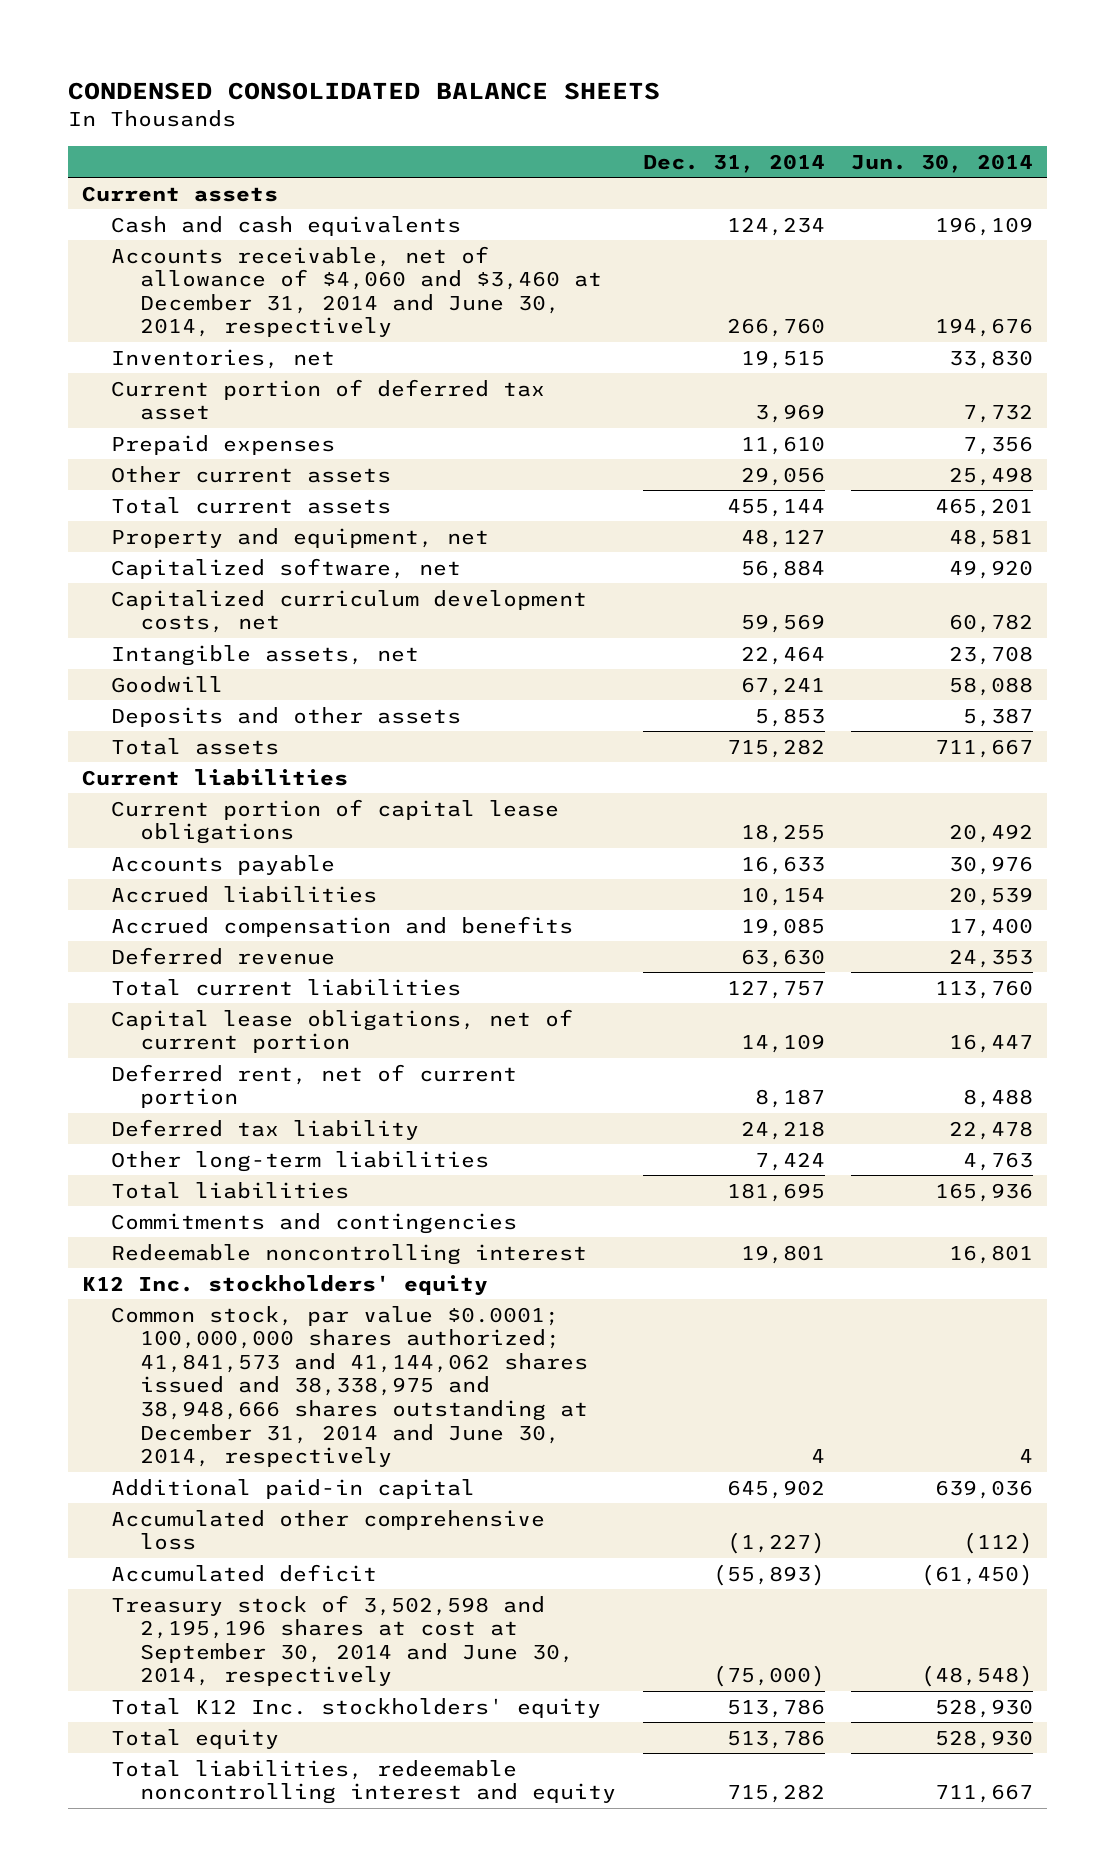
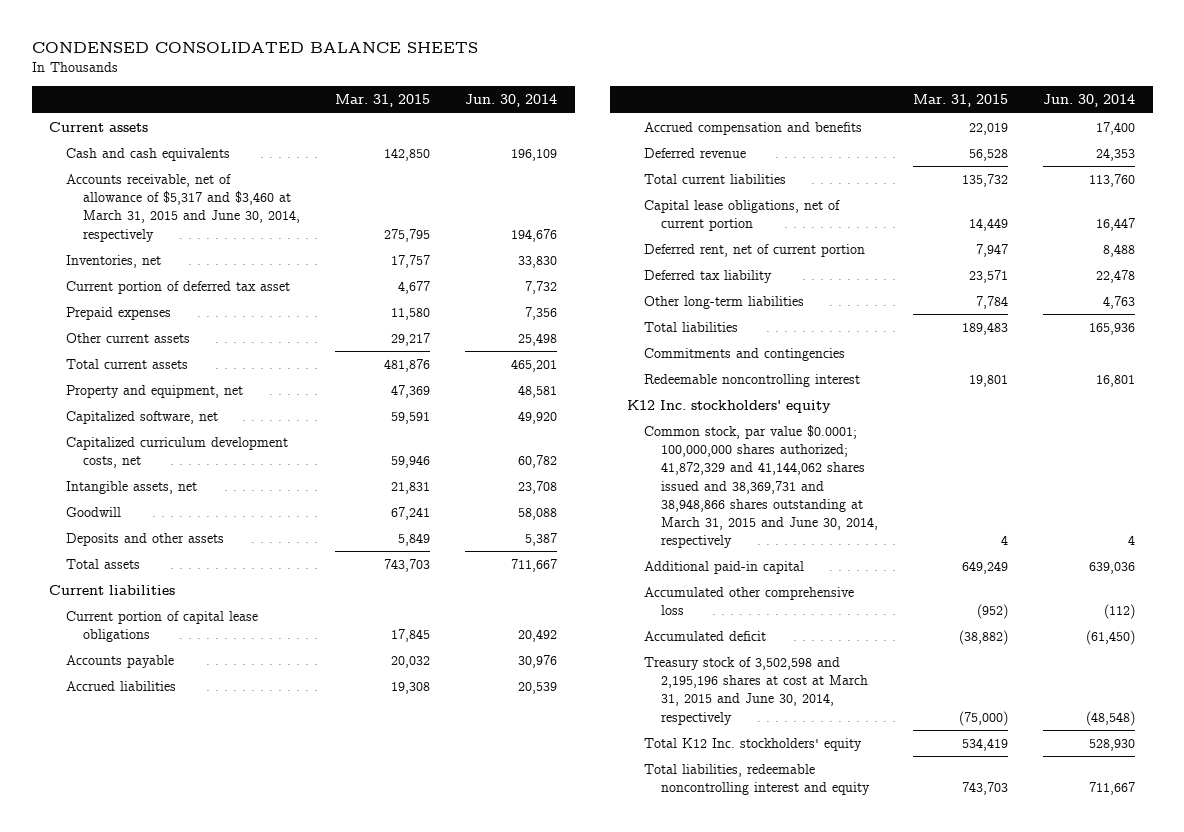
[642,153,825,173] Dec. 31, 2014 -> none
none -> [335,94,431,108] Mar. 31, 2015
[110,245,603,338] Accounts receivable, net of allowance of $4,060 and $3,460 at December 31, 2014 and June 30, 2014, respectively -> [66,173,301,242] Accounts receivable, net of allowance of $5,317 and $3,460 at March 31, 2015 and June 30, 2014, respectively
[110,1305,589,1468] Common stock, par value $0.0001; 100,000,000 shares authorized; 41,841,573 and 41,144,062 shares issued and 38,338,975 and 38,948,666 shares outstanding at December 31, 2014 and June 30, 2014, respectively -> [644,424,879,549] Common stock, par value $0.0001; 100,000,000 shares authorized; 41,872,329 and 41,144,062 shares issued and 38,369,731 and 38,948,866 shares outstanding at March 31, 2015 and June 30, 2014, respectively
[110,1594,575,1687] Treasury stock of 3,502,598 and 2,195,196 shares at cost at September 30, 2014 and June 30, 2014, respectively -> [644,656,869,725] Treasury stock of 3,502,598 and 2,195,196 shares at cost at March 31, 2015 and June 30, 2014, respectively
[110,1728,279,1749] Total equity -> none

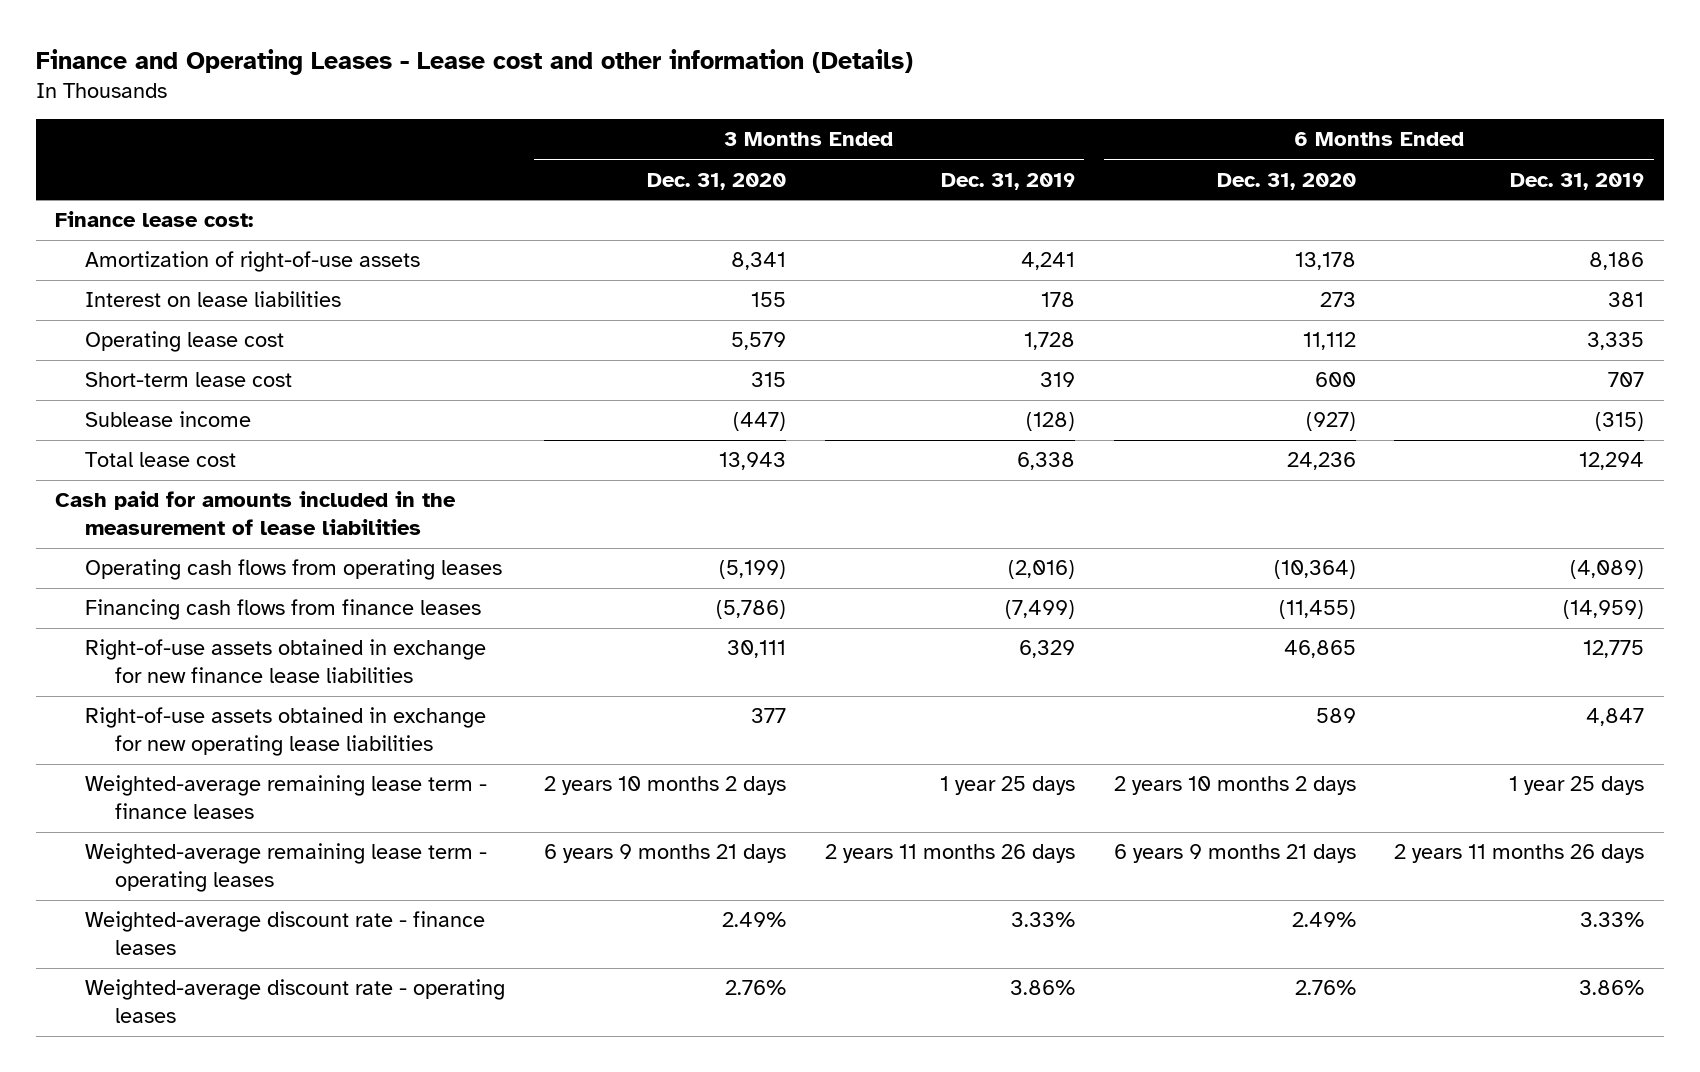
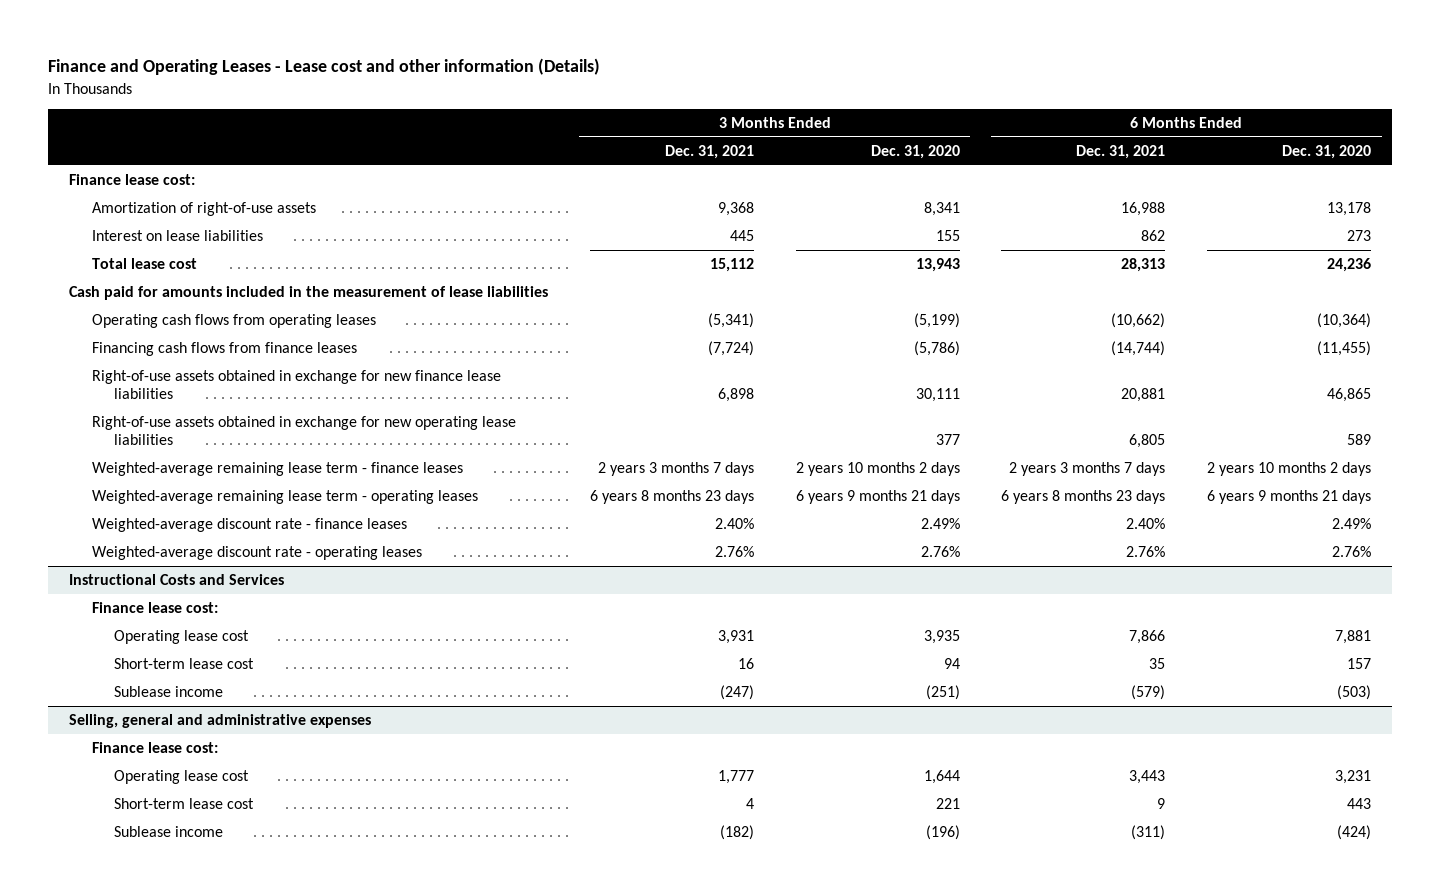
[940,172,1075,190] Dec. 31, 2019 -> none
[1510,172,1645,190] Dec. 31, 2019 -> none
none -> [664,144,754,159] Dec. 31, 2021
none -> [1076,144,1166,159] Dec. 31, 2021
[84,331,284,353] Operating lease cost -> none
[84,372,292,388] Short-term lease cost -> none
[84,411,251,428] Sublease income -> none
none -> [68,573,284,585] Instructional Costs and Services
none -> [91,601,218,613] Finance lease cost:
none -> [114,629,250,644] Operating lease cost
none -> [114,657,255,669] Short-term lease cost
none -> [114,685,224,697] Sublease income
none -> [68,713,371,728] Selling, general and administrative expenses
none -> [91,741,218,753] Finance lease cost:
none -> [114,769,250,784] Operating lease cost
none -> [114,797,255,809] Short-term lease cost
none -> [114,825,224,837] Sublease income

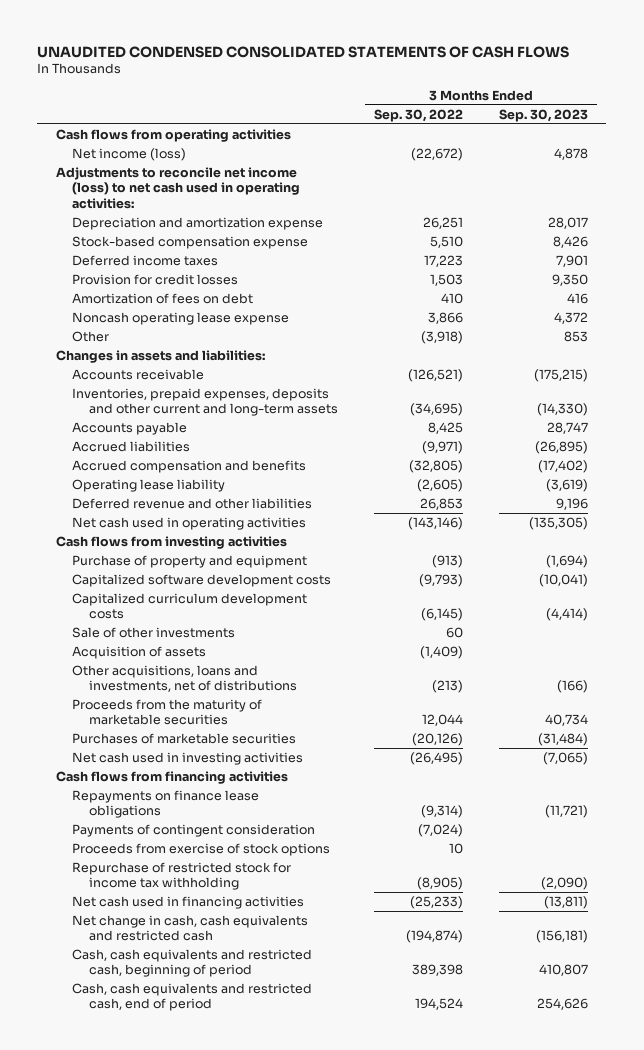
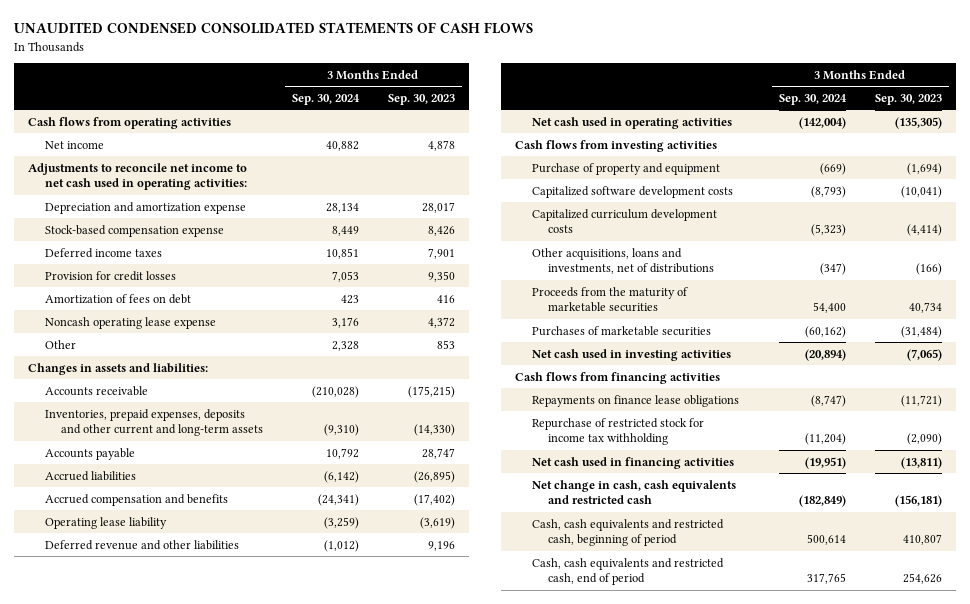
[373,108,463,122] Sep. 30, 2022 -> none
none -> [291,93,360,105] Sep. 30, 2024
[72,148,187,162] Net income (loss) -> [44,140,104,149] Net income
[55,167,301,209] Adjustments to reconcile net income (loss) to net cash used in operating activities: -> [27,162,247,191] Adjustments to reconcile net income to net cash used in operating activities:
[72,627,236,639] Sale of other investments -> none
[72,646,207,660] Acquisition of assets -> none
[72,824,316,838] Payments of contingent consideration -> none
[72,843,331,857] Proceeds from exercise of stock options -> none

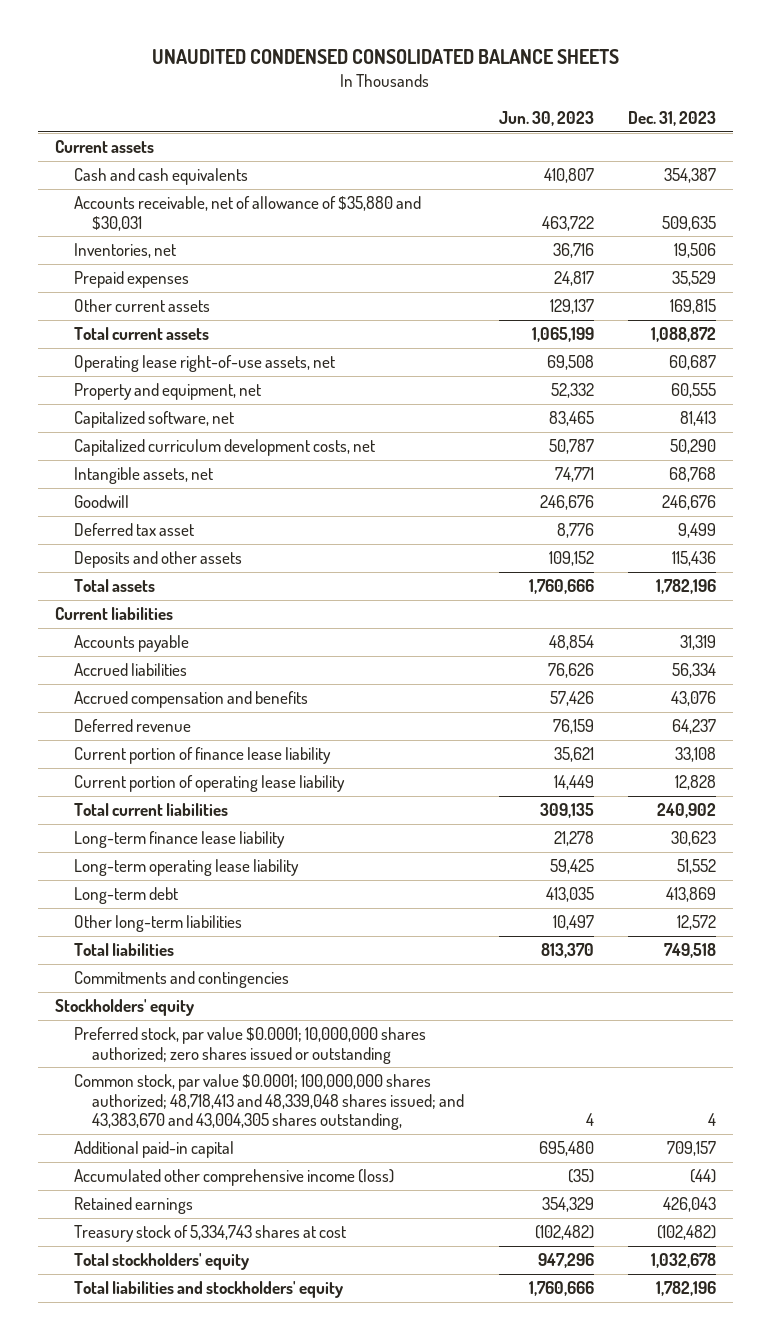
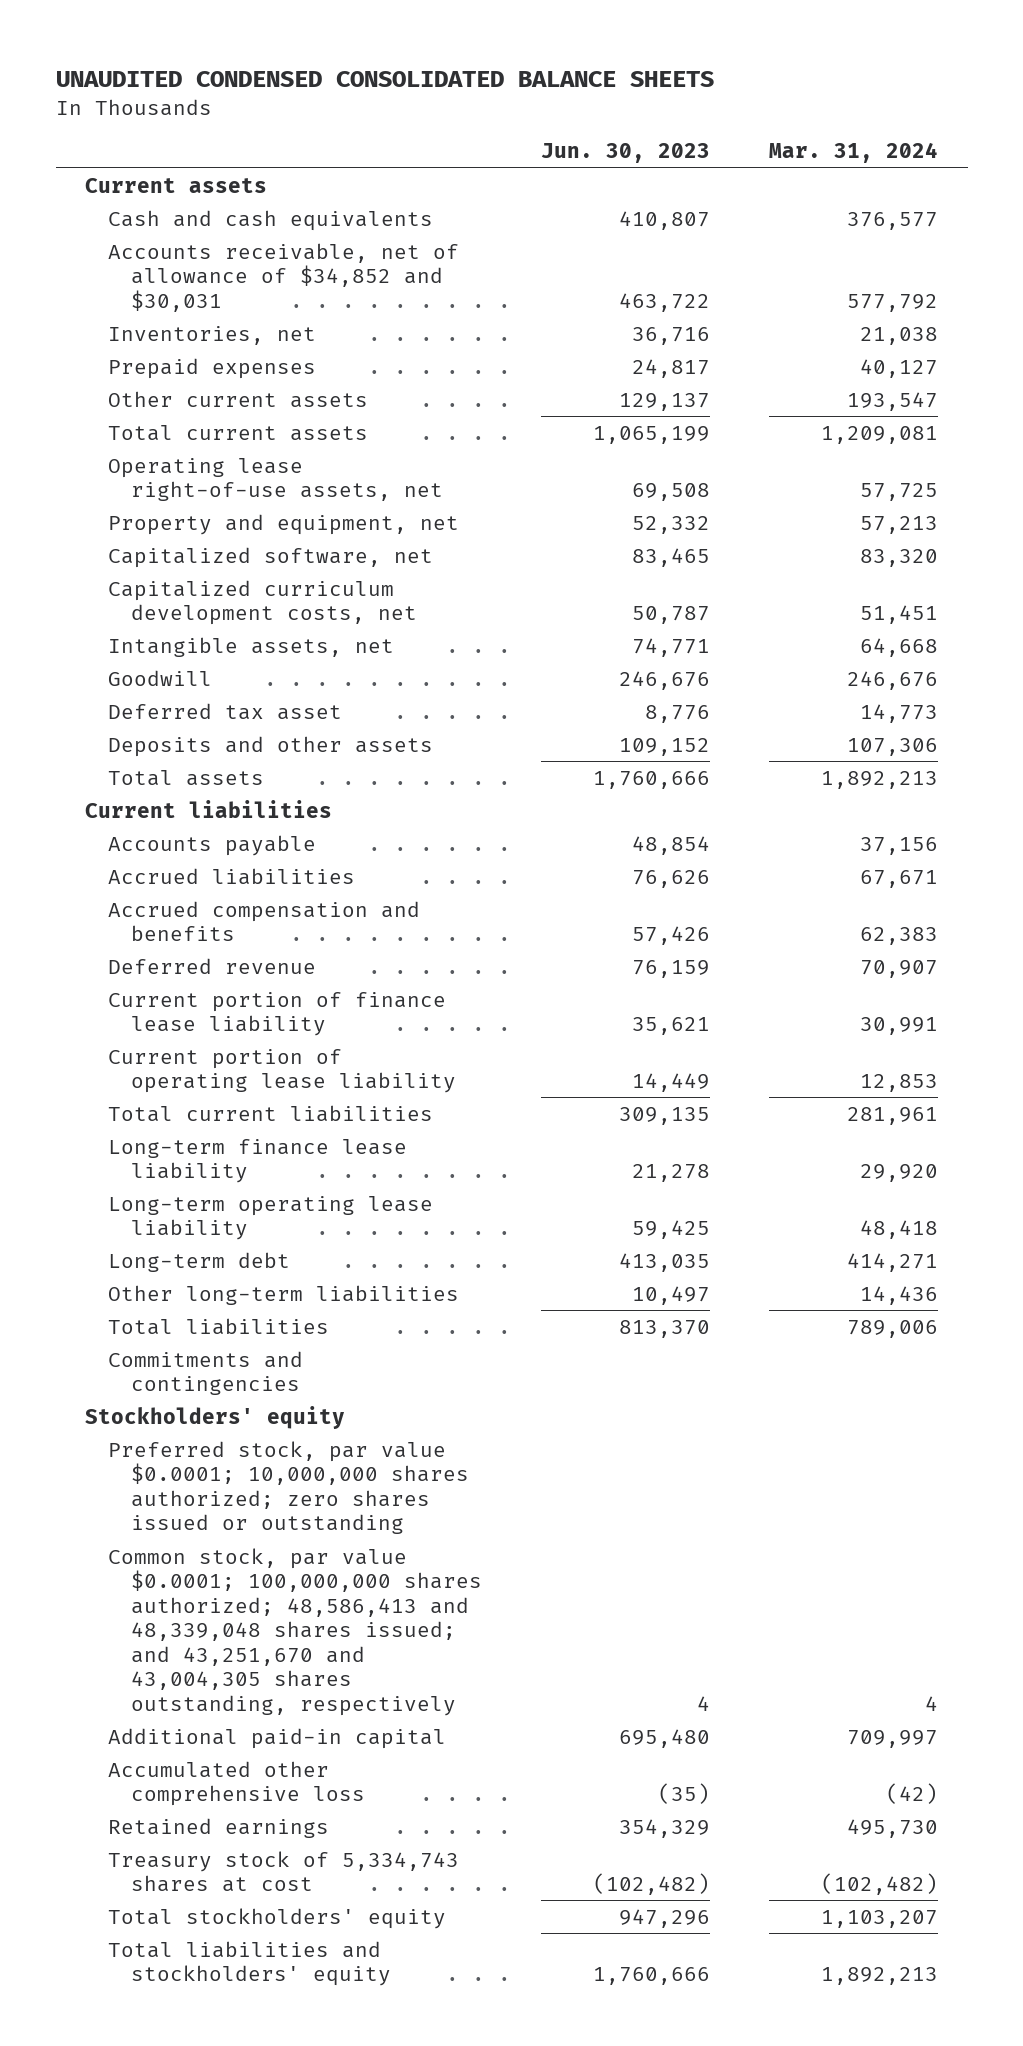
[627,110,716,126] Dec. 31, 2023 -> none
none -> [768,142,938,164] Mar. 31, 2024
[73,195,421,231] Accounts receivable, net of allowance of $35,880 and $30,031 -> [108,242,460,312] Accounts receivable, net of allowance of $34,852 and $30,031
[73,1073,465,1131] Common stock, par value $0.0001; 100,000,000 shares authorized; 48,718,413 and 48,339,048 shares issued; and 43,383,670 and 43,004,305 shares outstanding, -> [108,1547,482,1716] Common stock, par value $0.0001; 100,000,000 shares authorized; 48,586,413 and 48,339,048 shares issued; and 43,251,670 and 43,004,305 shares outstanding, respectively
[73,1168,394,1186] Accumulated other comprehensive income (loss) -> [108,1760,365,1807] Accumulated other comprehensive loss

